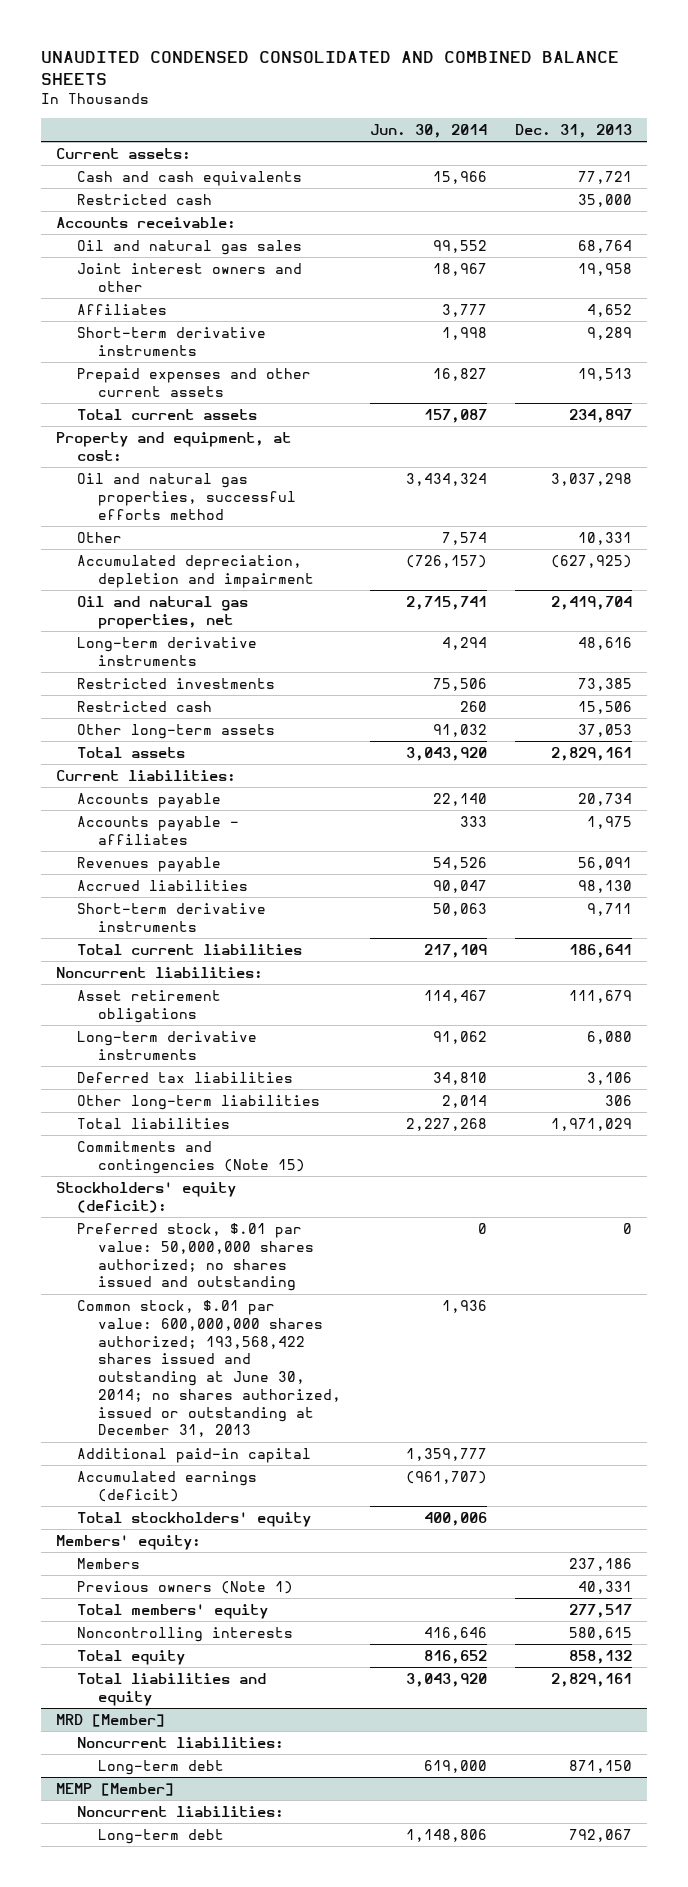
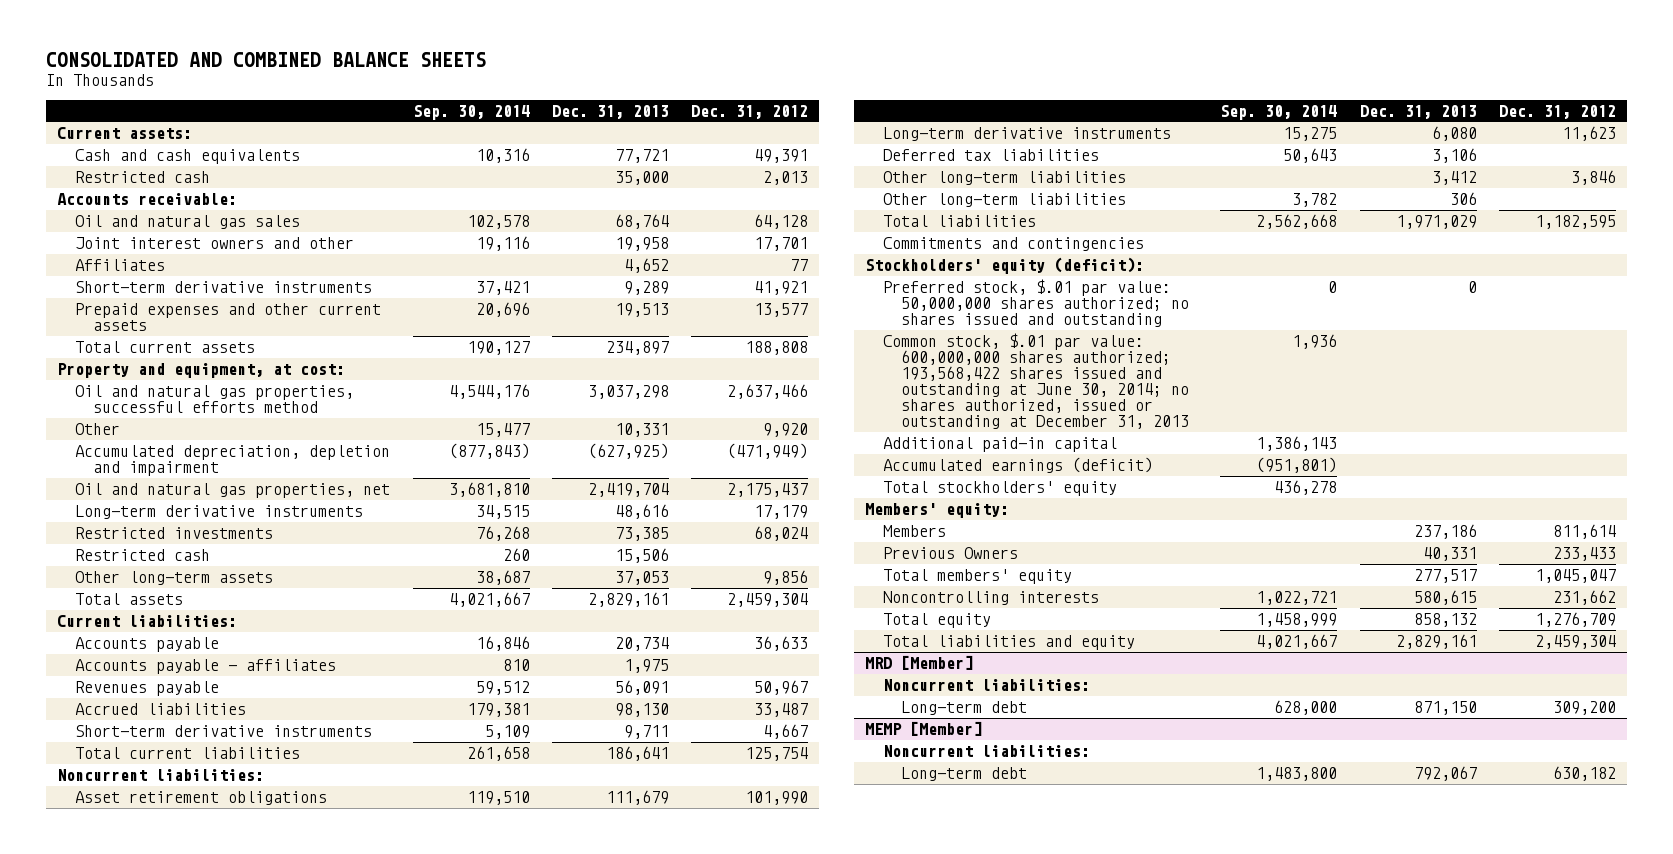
[41,51,620,86] UNAUDITED CONDENSED CONSOLIDATED AND COMBINED BALANCE SHEETS -> [45,52,486,68] CONSOLIDATED AND COMBINED BALANCE SHEETS
[369,124,487,139] Jun. 30, 2014 -> none
none -> [412,104,530,120] Sep. 30, 2014
none -> [691,104,809,119] Dec. 31, 2012
none -> [883,171,1127,186] Other long-term liabilities
[76,1140,305,1174] Commitments and contingencies (Note 15) -> [883,237,1145,252] Commitments and contingencies
[76,1580,293,1594] Previous owners (Note 1) -> [883,547,1019,560] Previous Owners

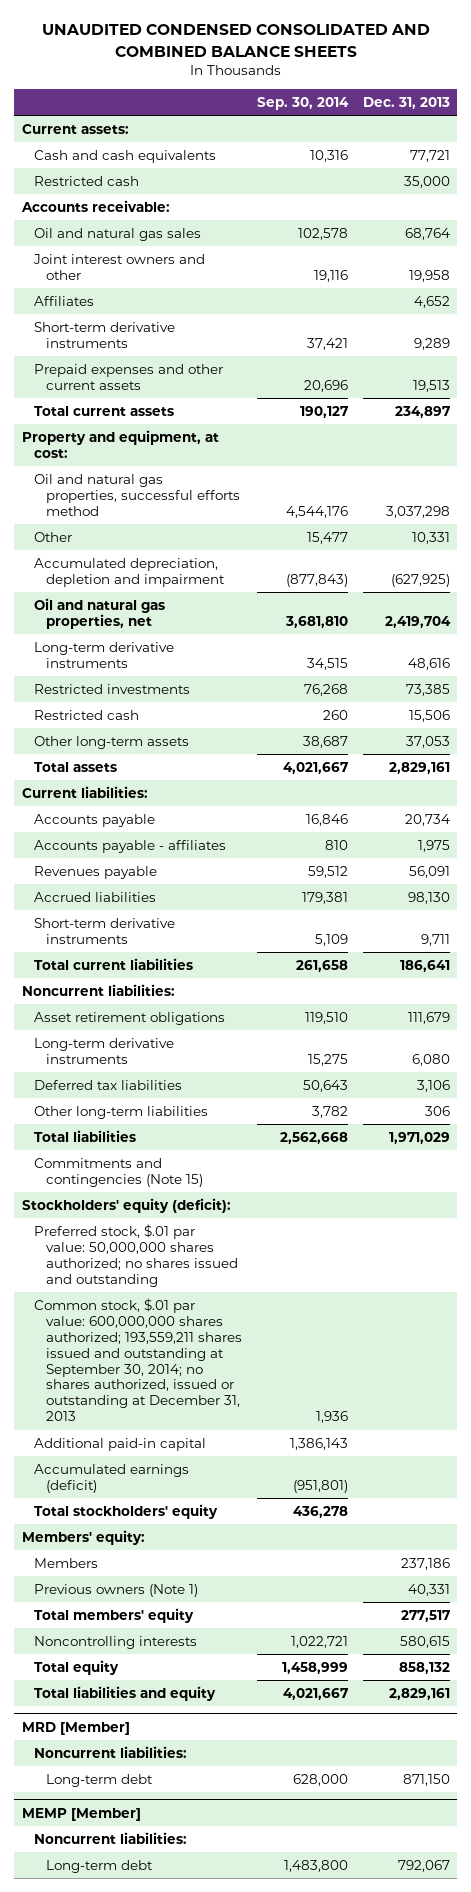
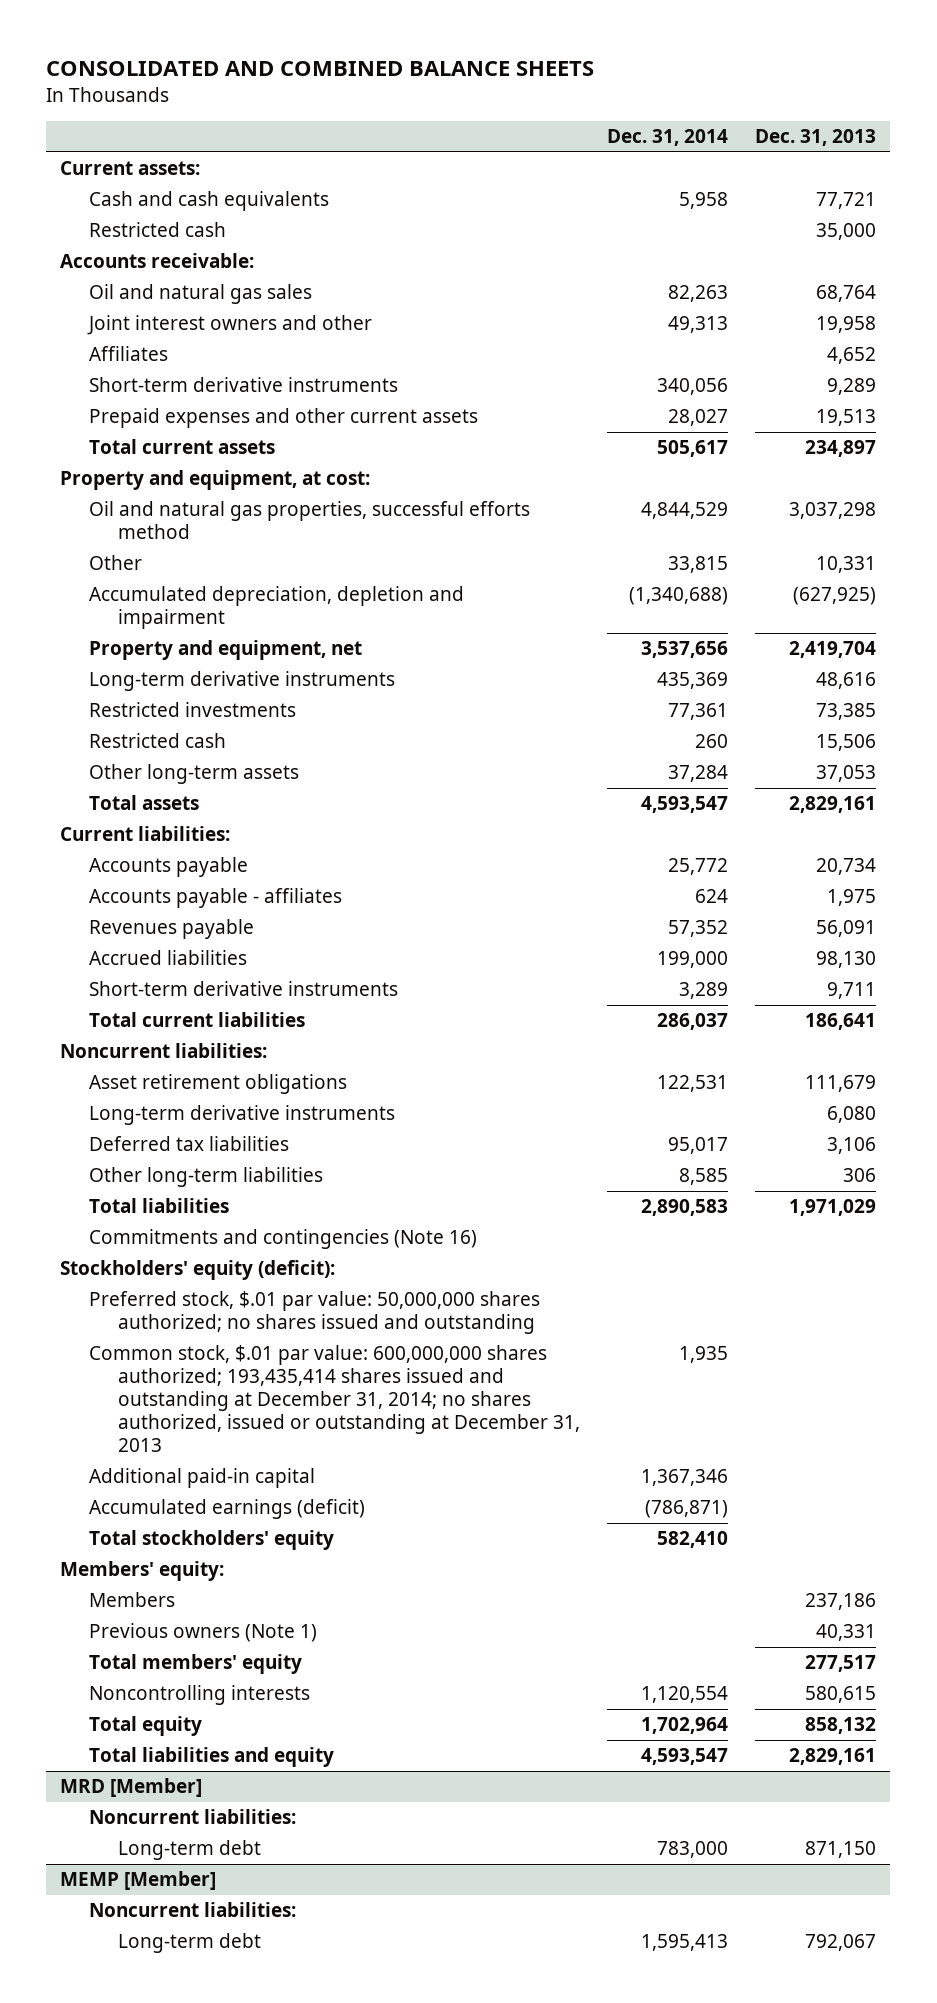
[41,24,430,57] UNAUDITED CONDENSED CONSOLIDATED AND COMBINED BALANCE SHEETS -> [46,61,595,77] CONSOLIDATED AND COMBINED BALANCE SHEETS
[257,96,350,110] Sep. 30, 2014 -> none
none -> [606,129,728,147] Dec. 31, 2014
[34,597,166,629] Oil and natural gas properties, net -> [88,640,362,661] Property and equipment, net
[34,1157,204,1187] Commitments and contingencies (Note 15) -> [88,1229,477,1250] Commitments and contingencies (Note 16)
[34,1297,243,1422] Common stock, $.01 par value: 600,000,000 shares authorized; 193,559,211 shares issued and outstanding at September 30, 2014; no shares authorized, issued or outstanding at December 31, 2013 -> [88,1345,580,1452] Common stock, $.01 par value: 600,000,000 shares authorized; 193,435,414 shares issued and outstanding at December 31, 2014; no shares authorized, issued or outstanding at December 31, 2013

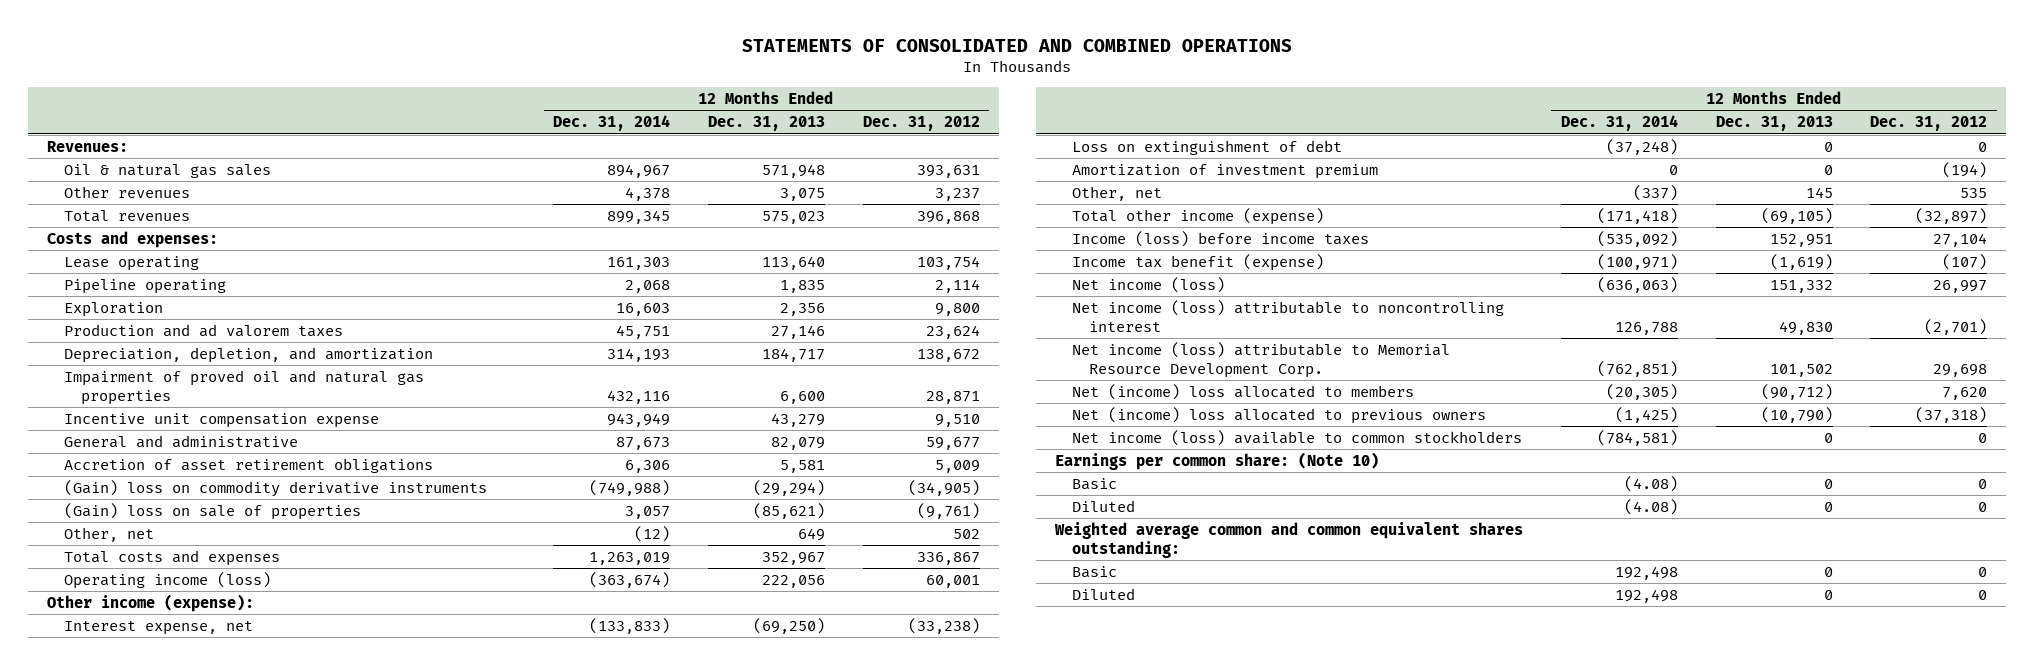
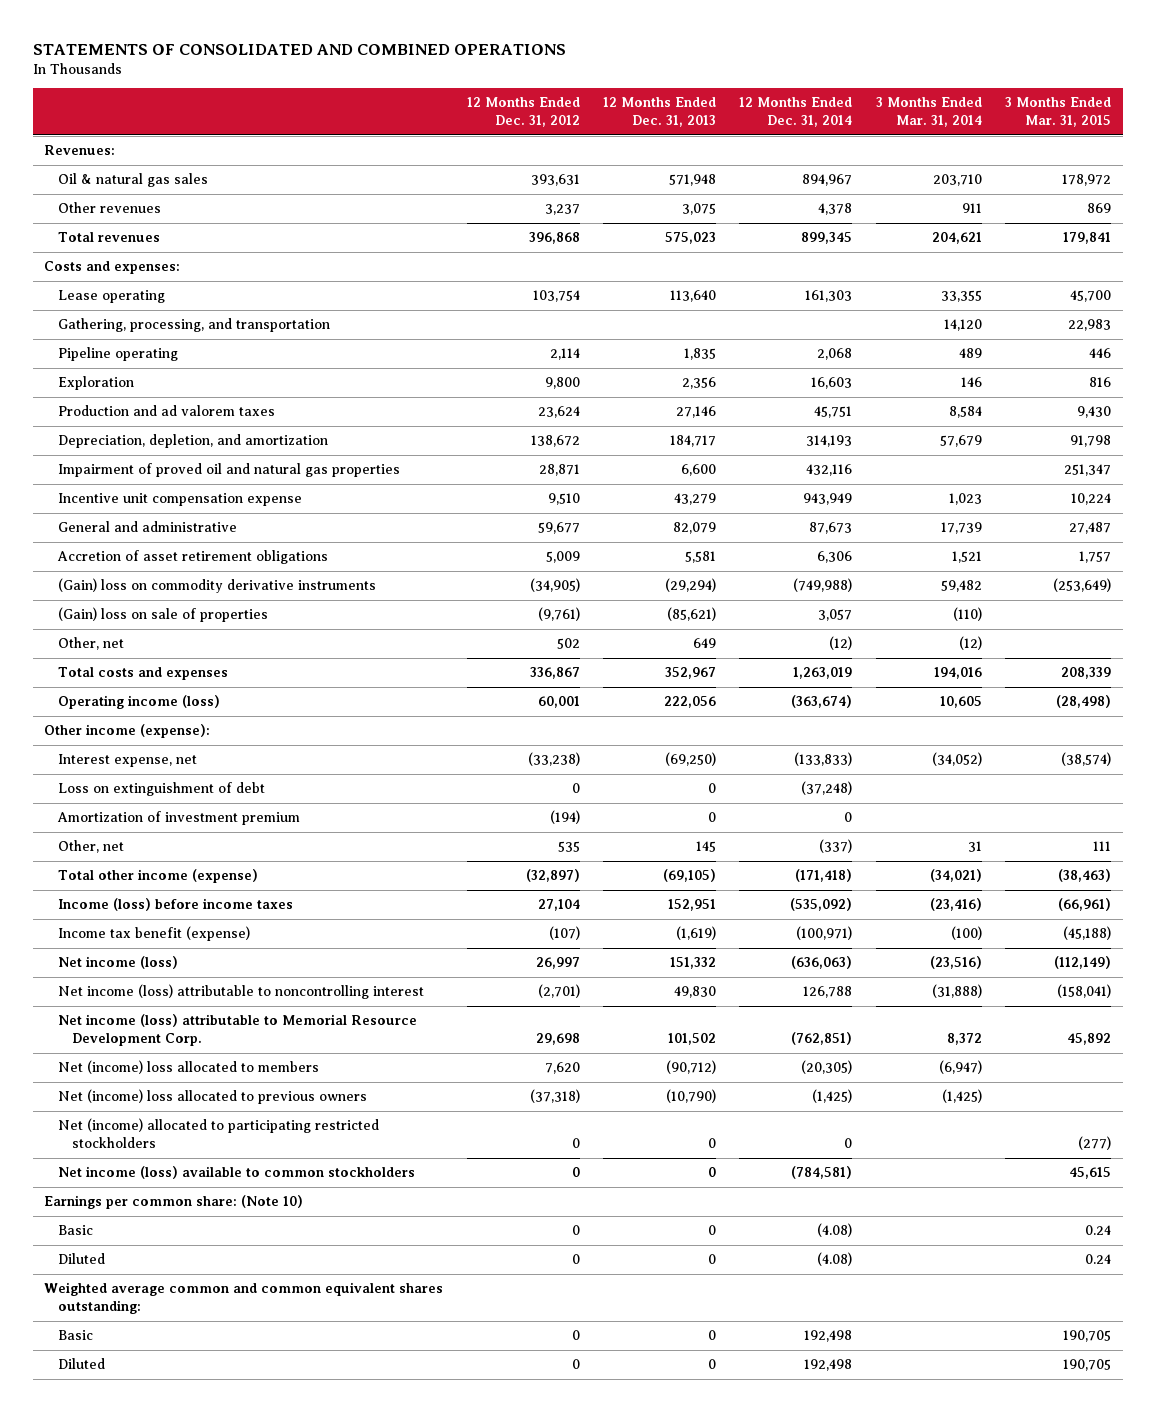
none -> [875,97,982,128] 3 Months Ended Mar. 31, 2014
none -> [1004,97,1111,128] 3 Months Ended Mar. 31, 2015
none -> [58,318,331,333] Gathering, processing, and transportation
none -> [58,1118,380,1149] Net (income) allocated to participating restricted stockholders

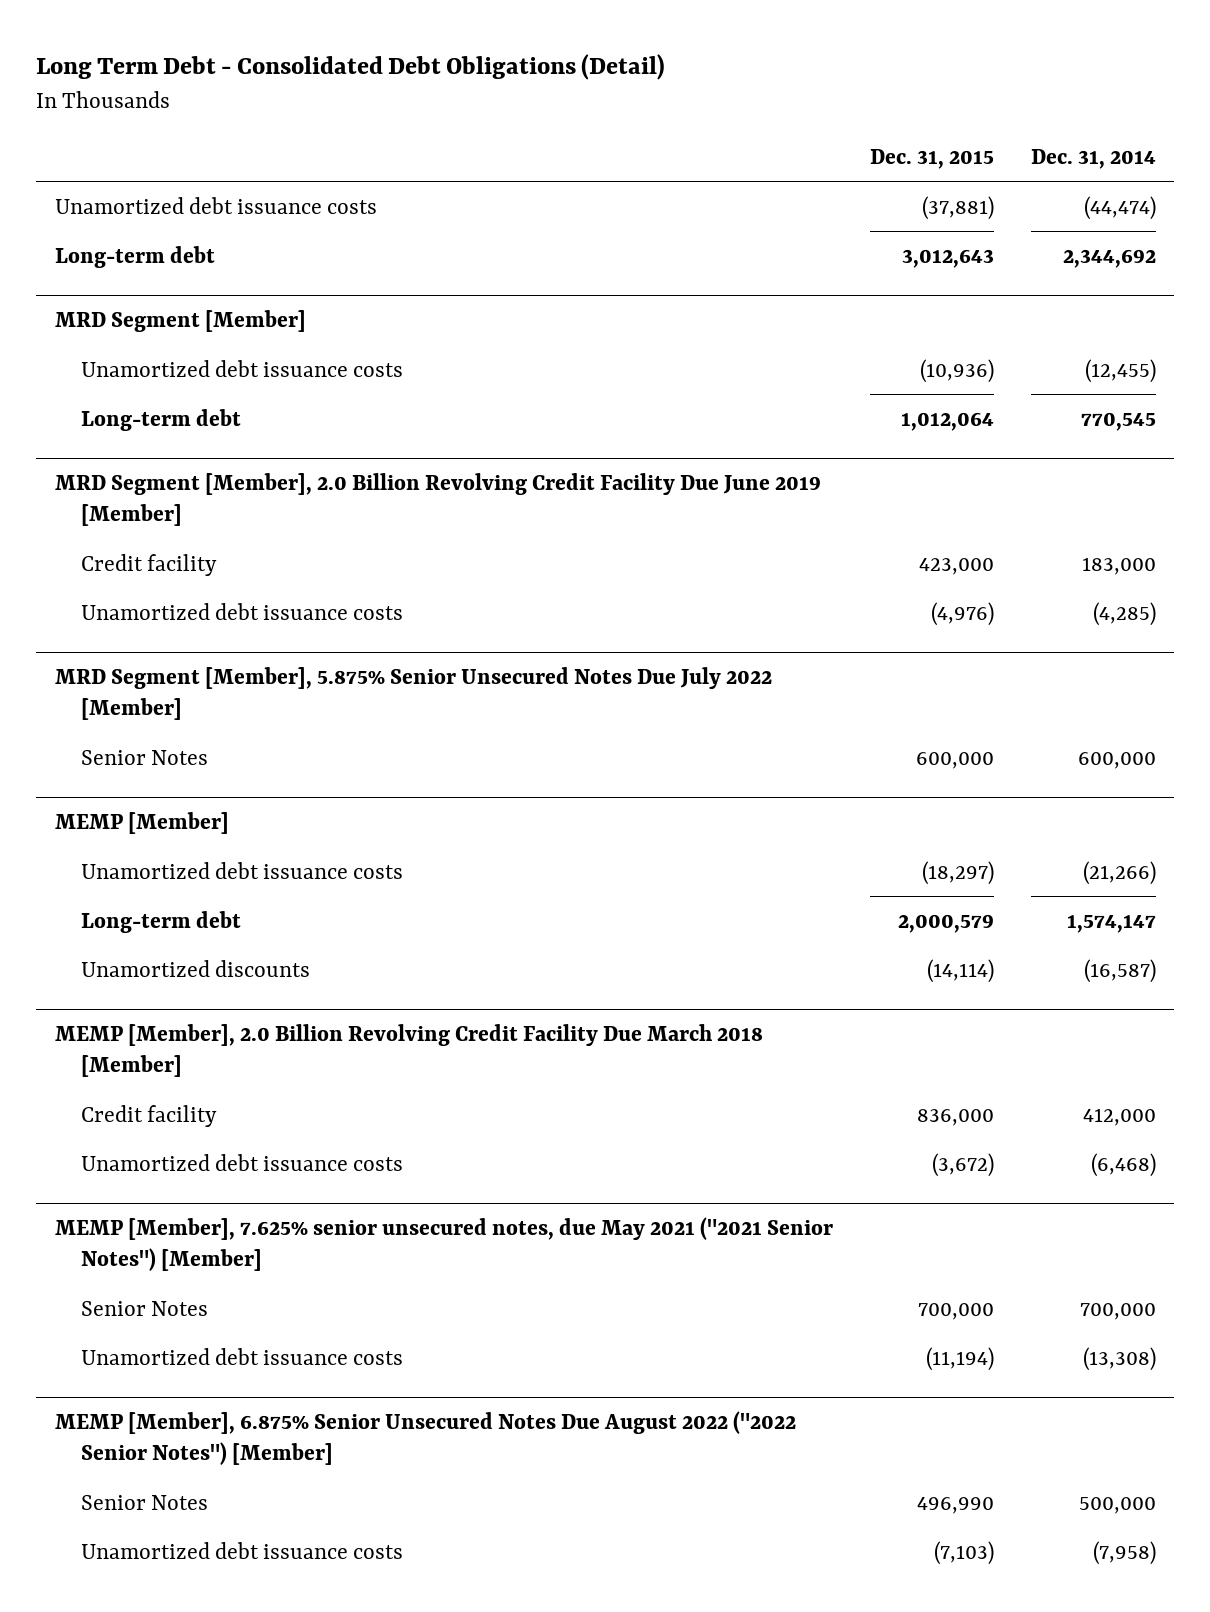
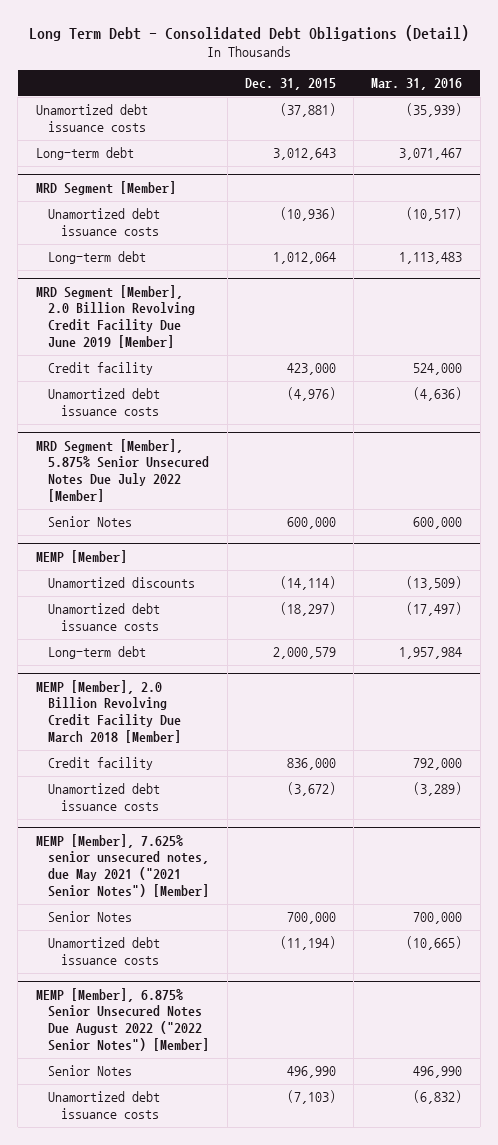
[1030,148,1156,169] Dec. 31, 2014 -> none
none -> [371,78,463,91] Mar. 31, 2016
[81,959,311,977] Unamortized discounts -> [48,577,196,589] Unamortized discounts

